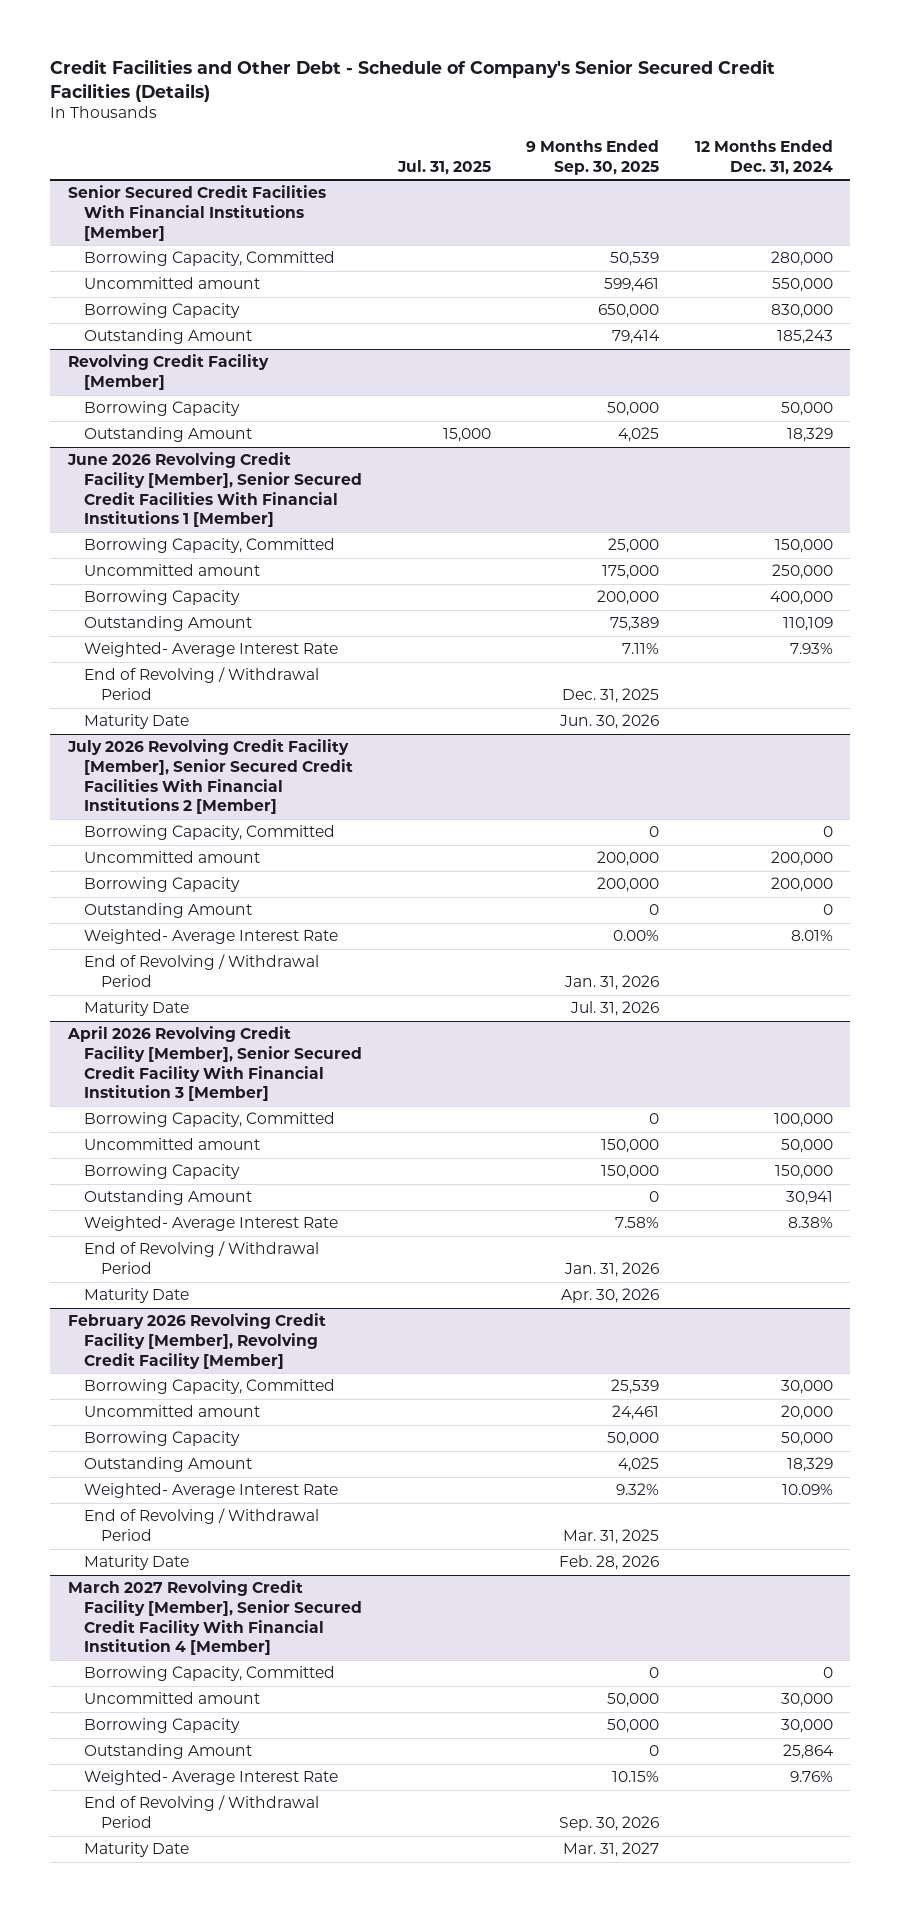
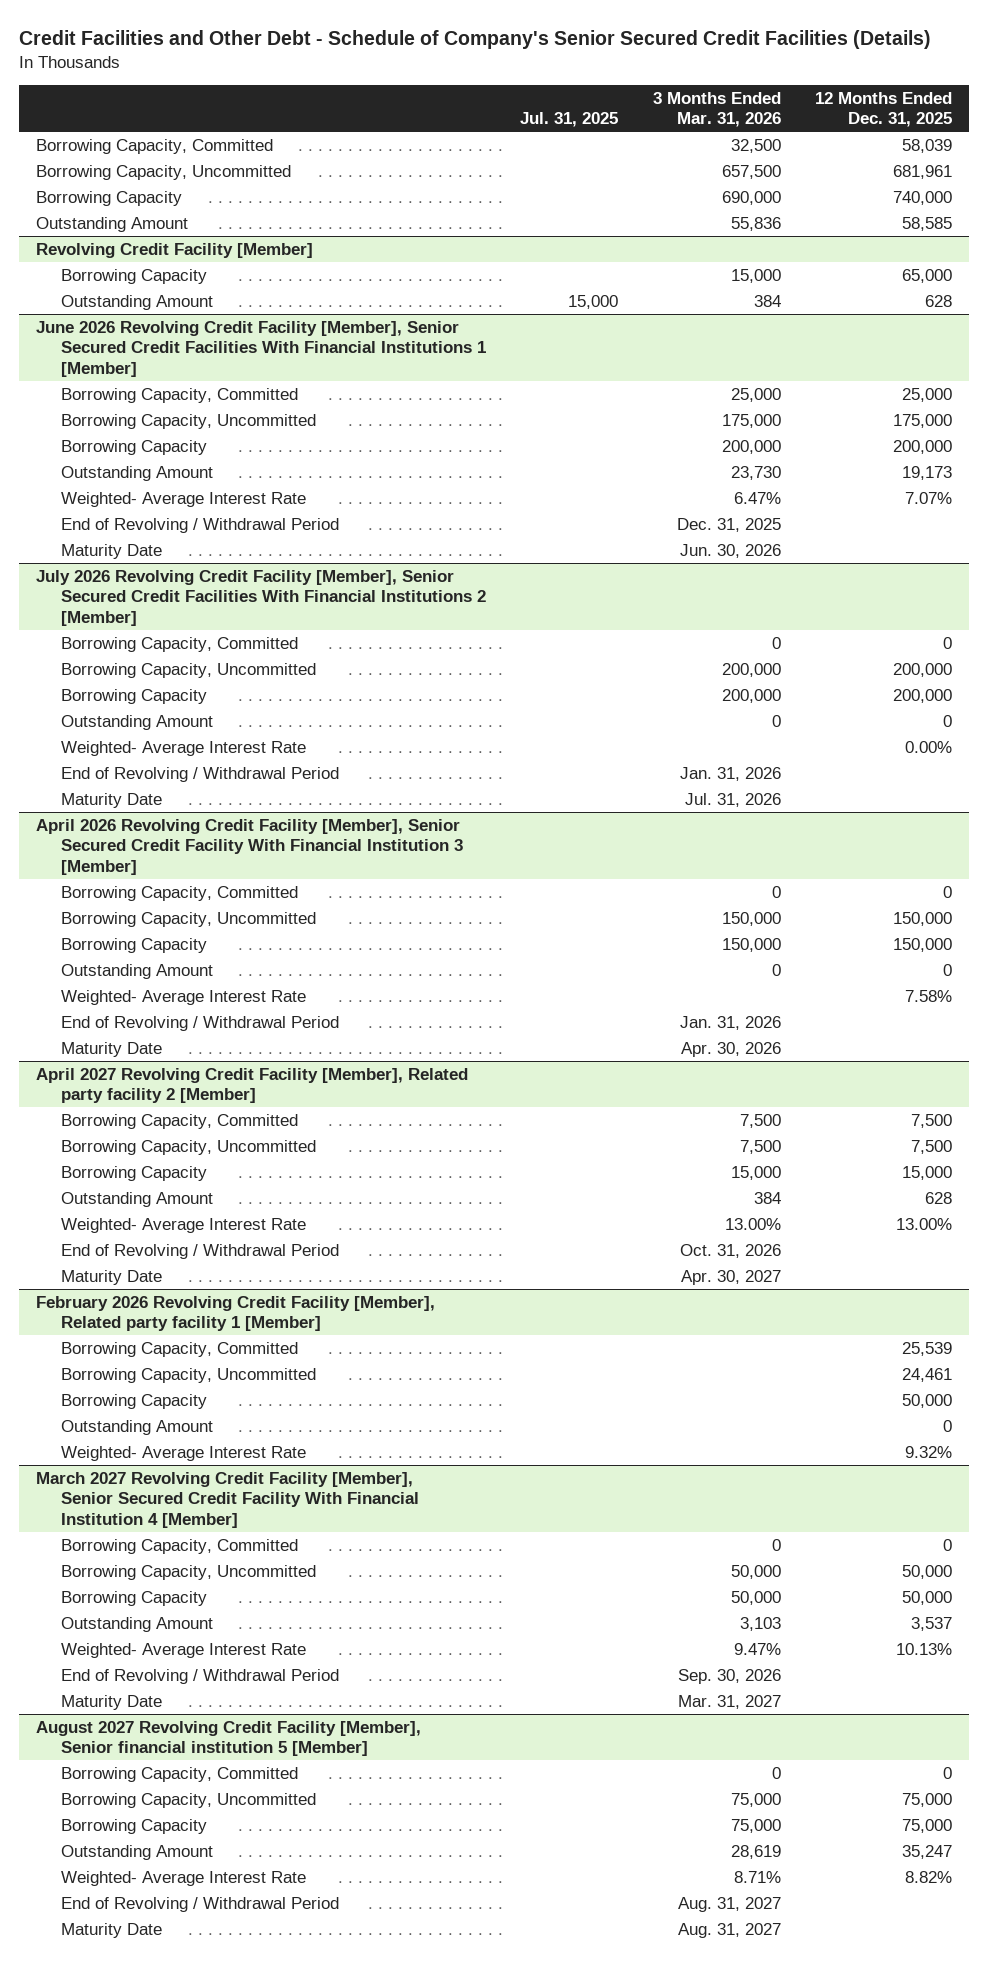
[526,140,660,175] 9 Months Ended Sep. 30, 2025 -> none
[694,140,833,175] 12 Months Ended Dec. 31, 2024 -> none
none -> [652,91,781,128] 3 Months Ended Mar. 31, 2026
none -> [814,91,952,128] 12 Months Ended Dec. 31, 2025
[67,185,326,241] Senior Secured Credit Facilities With Financial Institutions [Member] -> none
[84,251,336,267] Borrowing Capacity, Committed -> none
[84,277,261,290] Uncommitted amount -> none
[84,303,241,319] Borrowing Capacity -> none
[84,329,253,345] Outstanding Amount -> none
none -> [36,138,274,154] Borrowing Capacity, Committed
none -> [36,164,292,180] Borrowing Capacity, Uncommitted
none -> [36,190,183,206] Borrowing Capacity
none -> [36,216,189,232] Outstanding Amount
[84,564,261,577] Uncommitted amount -> [61,413,317,429] Borrowing Capacity, Uncommitted
[84,851,261,864] Uncommitted amount -> [61,662,317,678] Borrowing Capacity, Uncommitted
[84,1138,261,1151] Uncommitted amount -> [61,911,317,927] Borrowing Capacity, Uncommitted
none -> [36,1067,469,1104] April 2027 Revolving Credit Facility [Member], Related party facility 2 [Member]
none -> [61,1113,299,1129] Borrowing Capacity, Committed
none -> [61,1139,317,1155] Borrowing Capacity, Uncommitted
none -> [61,1165,208,1181] Borrowing Capacity
none -> [61,1191,214,1207] Outstanding Amount
none -> [61,1217,307,1233] Weighted- Average Interest Rate
none -> [61,1243,340,1259] End of Revolving / Withdrawal Period
none -> [61,1269,163,1285] Maturity Date
[67,1313,326,1369] February 2026 Revolving Credit Facility [Member], Revolving Credit Facility [Member] -> [36,1295,436,1332] February 2026 Revolving Credit Facility [Member], Related party facility 1 [Member]
[84,1405,261,1418] Uncommitted amount -> [61,1367,317,1383] Borrowing Capacity, Uncommitted
[84,1508,320,1541] End of Revolving / Withdrawal Period -> none
[84,1555,190,1571] Maturity Date -> none
[84,1692,261,1705] Uncommitted amount -> [61,1564,317,1580] Borrowing Capacity, Uncommitted
none -> [36,1720,422,1757] August 2027 Revolving Credit Facility [Member], Senior financial institution 5 [Member]
none -> [61,1766,299,1782] Borrowing Capacity, Committed
none -> [61,1792,317,1808] Borrowing Capacity, Uncommitted
none -> [61,1818,208,1834] Borrowing Capacity
none -> [61,1844,214,1860] Outstanding Amount
none -> [61,1870,307,1886] Weighted- Average Interest Rate
none -> [61,1896,340,1912] End of Revolving / Withdrawal Period
none -> [61,1922,163,1938] Maturity Date

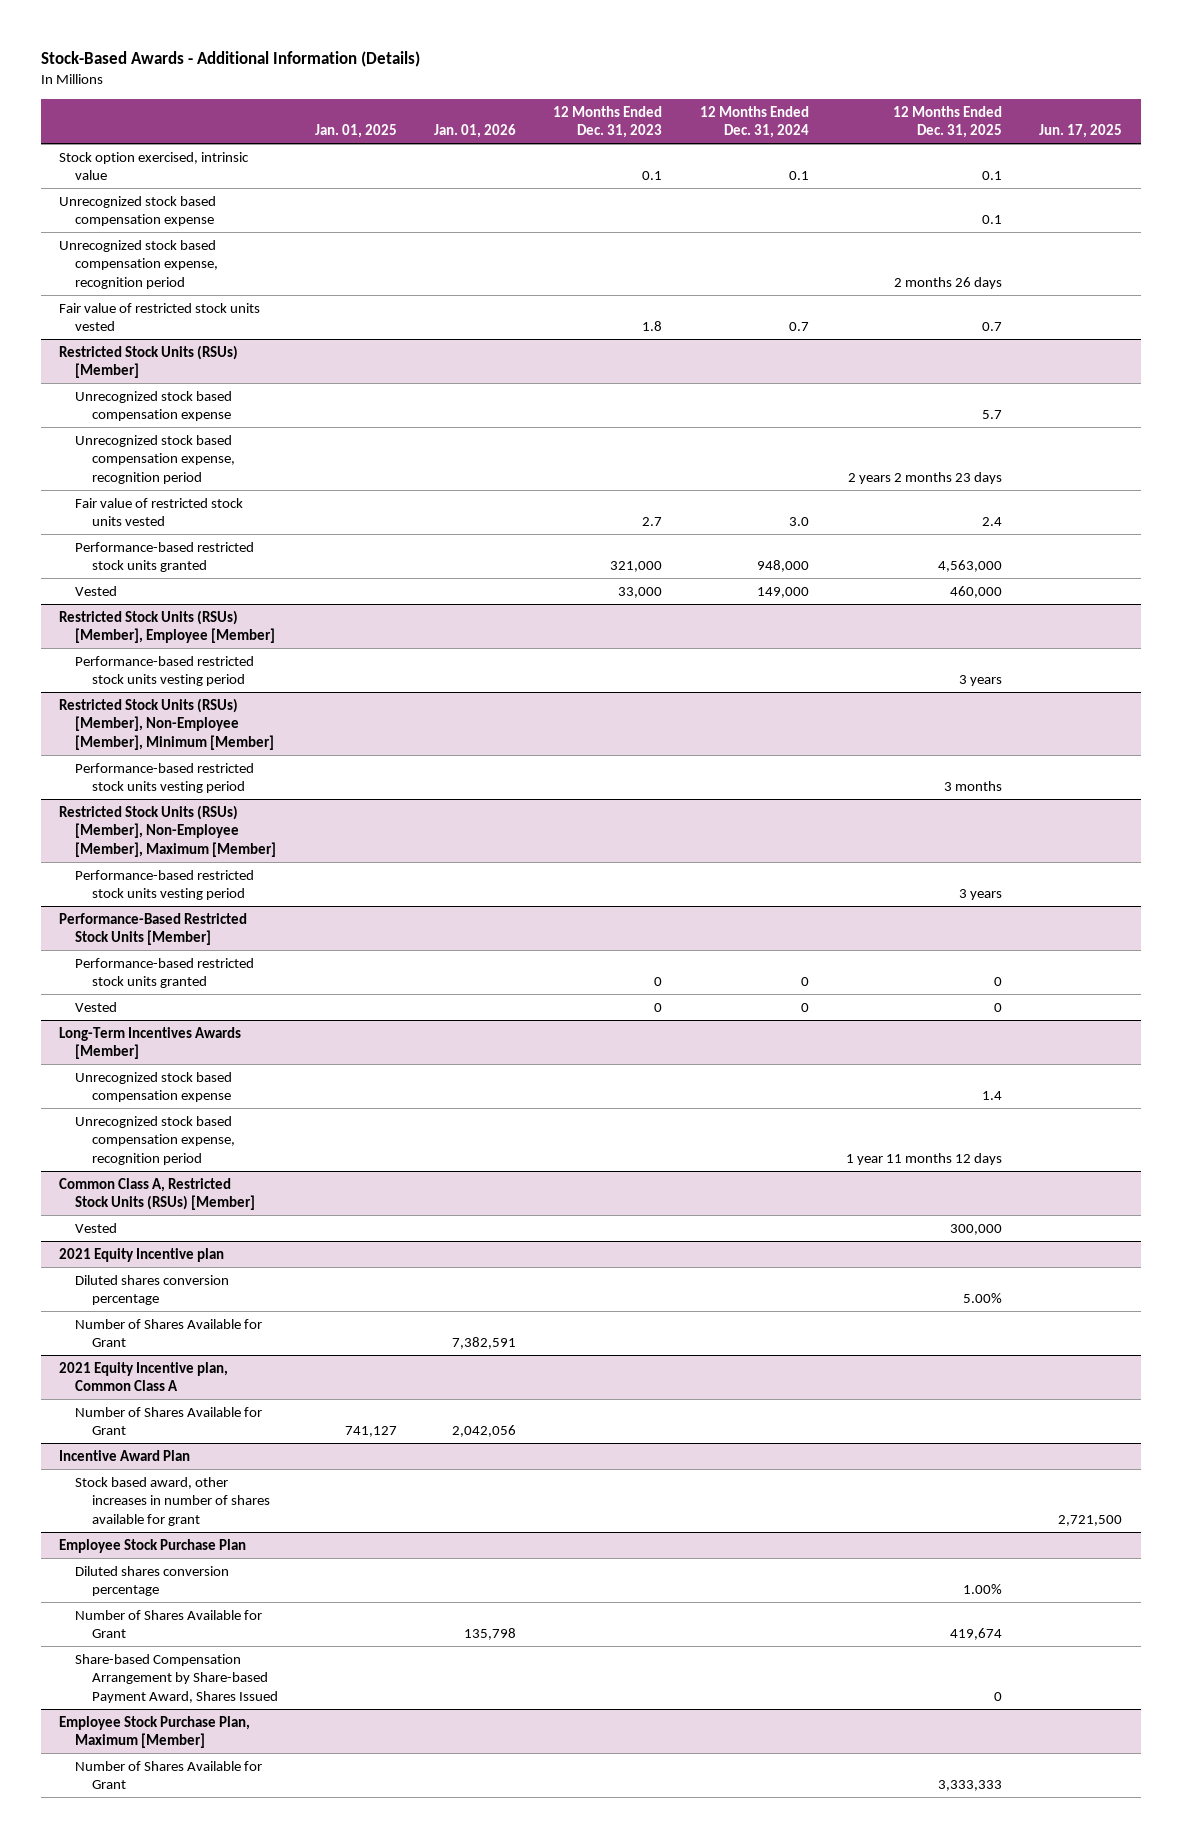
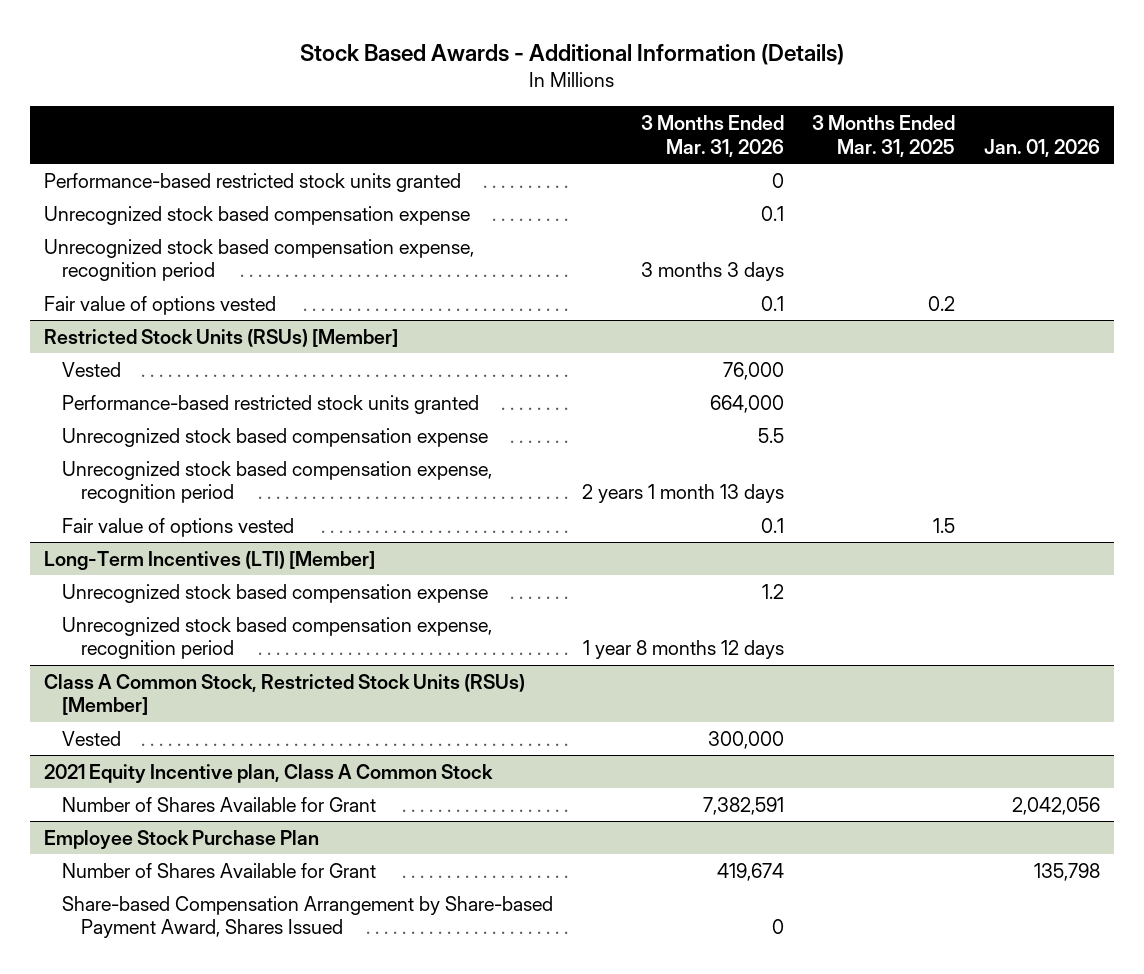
[40,50,420,67] Stock-Based Awards - Additional Information (Details) -> [300,43,845,65] Stock Based Awards - Additional Information (Details)
[314,124,397,139] Jan. 01, 2025 -> none
[553,105,663,139] 12 Months Ended Dec. 31, 2023 -> none
[699,105,809,139] 12 Months Ended Dec. 31, 2024 -> none
[892,105,1002,139] 12 Months Ended Dec. 31, 2025 -> none
[1038,124,1122,139] Jun. 17, 2025 -> none
none -> [640,115,784,157] 3 Months Ended Mar. 31, 2026
none -> [812,115,956,157] 3 Months Ended Mar. 31, 2025
[59,151,250,181] Stock option exercised, intrinsic value -> none
none -> [44,172,462,192] Performance-based restricted stock units granted
[59,302,261,332] Fair value of restricted stock units vested -> [44,295,277,315] Fair value of options vested
[75,585,118,596] Vested -> [62,361,122,377] Vested
[75,541,255,573] Performance-based restricted stock units granted -> [62,394,480,414] Performance-based restricted stock units granted
[59,609,276,644] Restricted Stock Units (RSUs) [Member], Employee [Member] -> none
[75,655,255,687] Performance-based restricted stock units vesting period -> none
[59,697,275,750] Restricted Stock Units (RSUs) [Member], Non-Employee [Member], Minimum [Member] -> none
[75,762,255,794] Performance-based restricted stock units vesting period -> none
[59,804,277,857] Restricted Stock Units (RSUs) [Member], Non-Employee [Member], Maximum [Member] -> none
[75,869,255,901] Performance-based restricted stock units vesting period -> none
[59,912,248,946] Performance-Based Restricted Stock Units [Member] -> none
[75,957,255,989] Performance-based restricted stock units granted -> none
[75,1001,118,1012] Vested -> none
[75,497,244,527] Fair value of restricted stock units vested -> [62,517,295,537] Fair value of options vested
[59,1026,242,1060] Long-Term Incentives Awards [Member] -> [44,550,376,570] Long-Term Incentives (LTI) [Member]
[59,1177,256,1211] Common Class A, Restricted Stock Units (RSUs) [Member] -> [44,673,526,716] Class A Common Stock, Restricted Stock Units (RSUs) [Member]
[59,1247,225,1262] 2021 Equity Incentive plan -> none
[75,1274,230,1306] Diluted shares conversion percentage -> none
[75,1318,263,1348] Number of Shares Available for Grant -> none
[59,1361,229,1392] 2021 Equity Incentive plan, Common Class A -> [44,763,494,783] 2021 Equity Incentive plan, Class A Common Stock
[59,1449,191,1461] Incentive Award Plan -> none
[75,1476,270,1526] Stock based award, other increases in number of shares available for grant -> none
[75,1565,230,1597] Diluted shares conversion percentage -> none
[59,1715,251,1749] Employee Stock Purchase Plan, Maximum [Member] -> none
[75,1760,263,1790] Number of Shares Available for Grant -> none

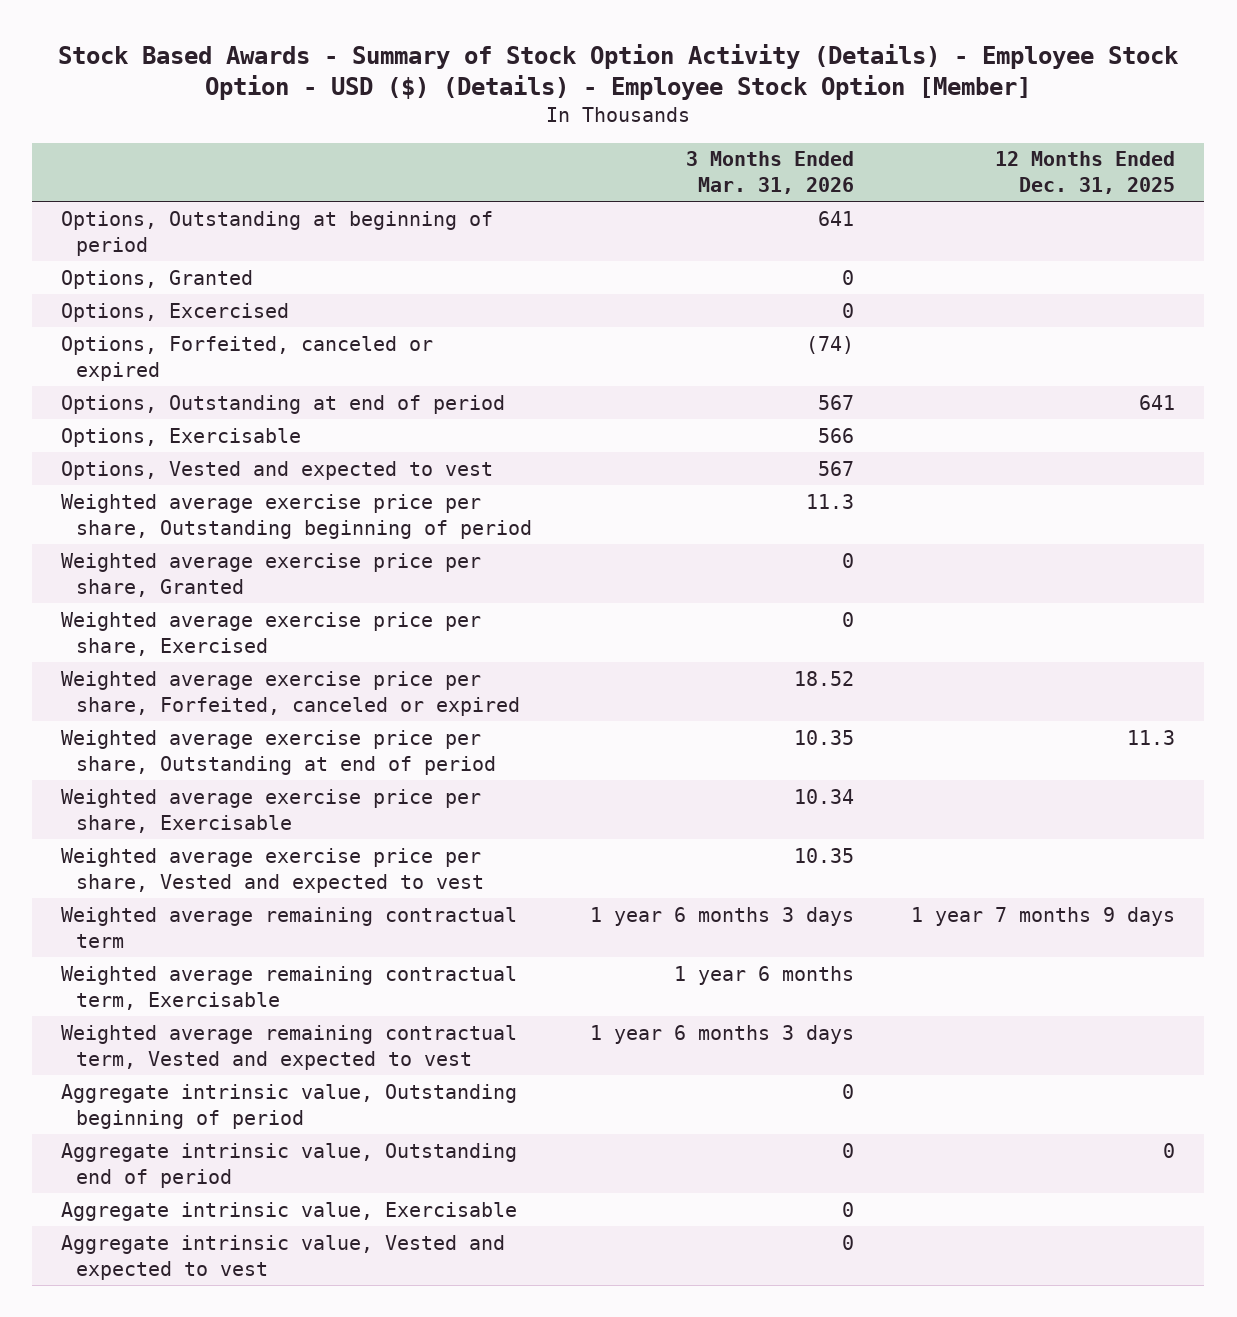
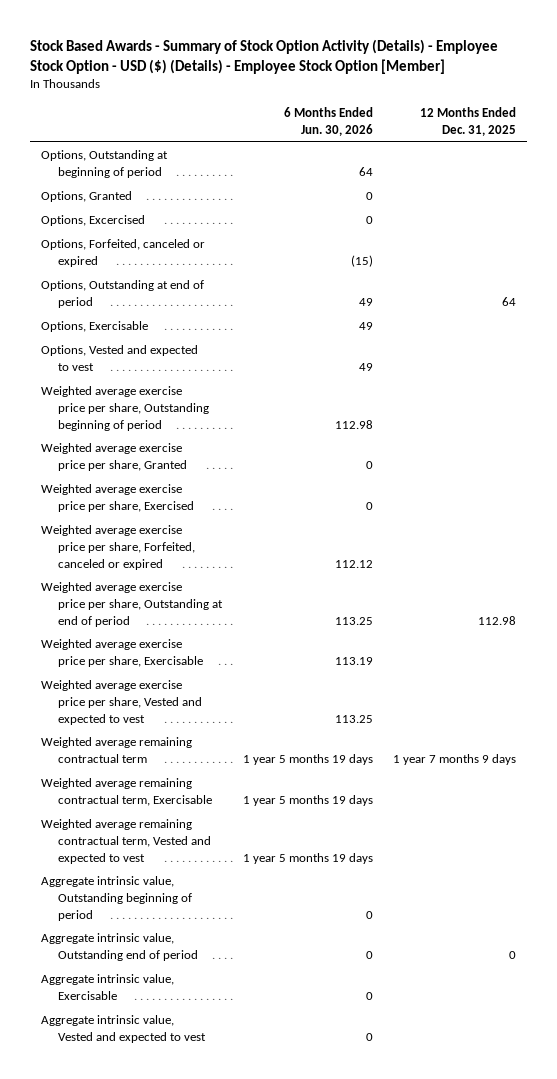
[685,151,854,195] 3 Months Ended Mar. 31, 2026 -> none
none -> [283,107,373,137] 6 Months Ended Jun. 30, 2026
[1139,394,1176,410] 641 -> [502,296,517,306] 64
[1127,729,1176,745] 11.3 -> [478,615,517,625] 112.98

